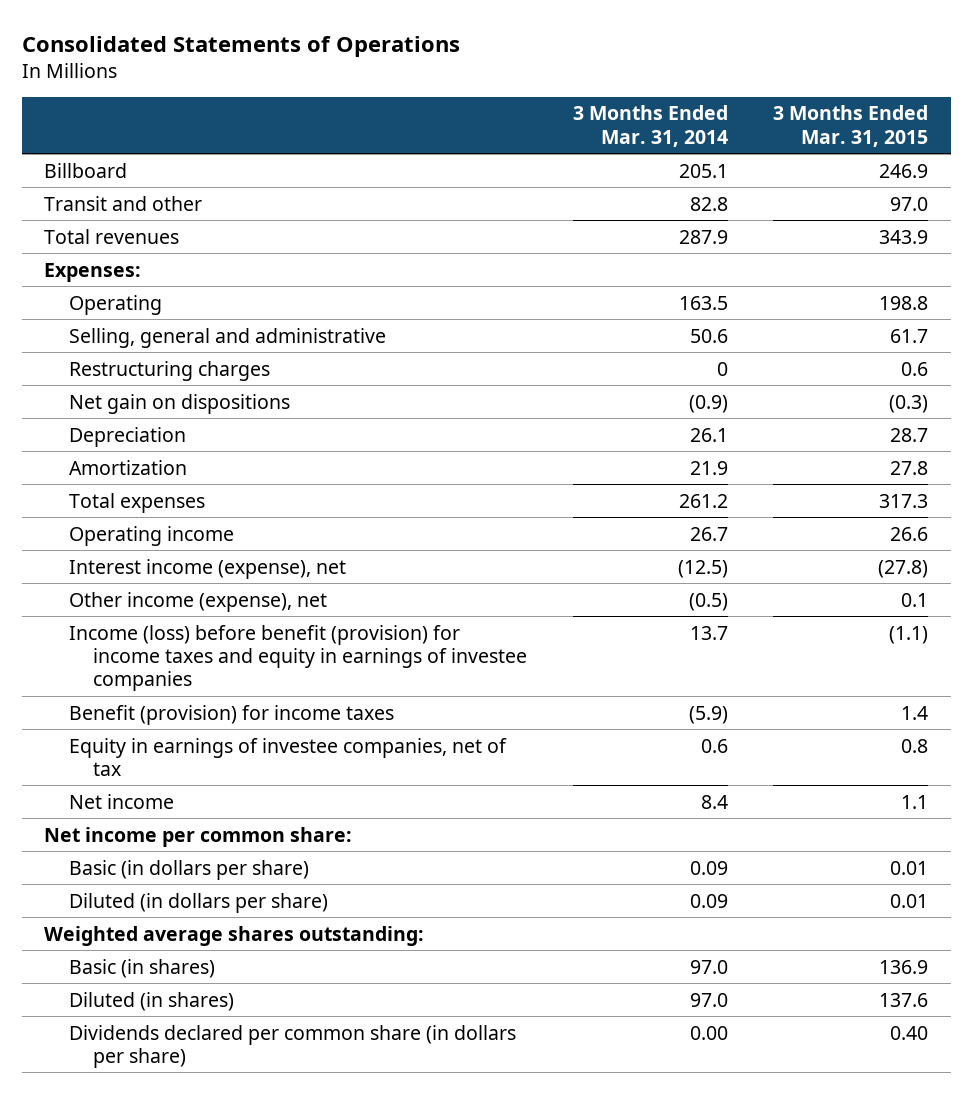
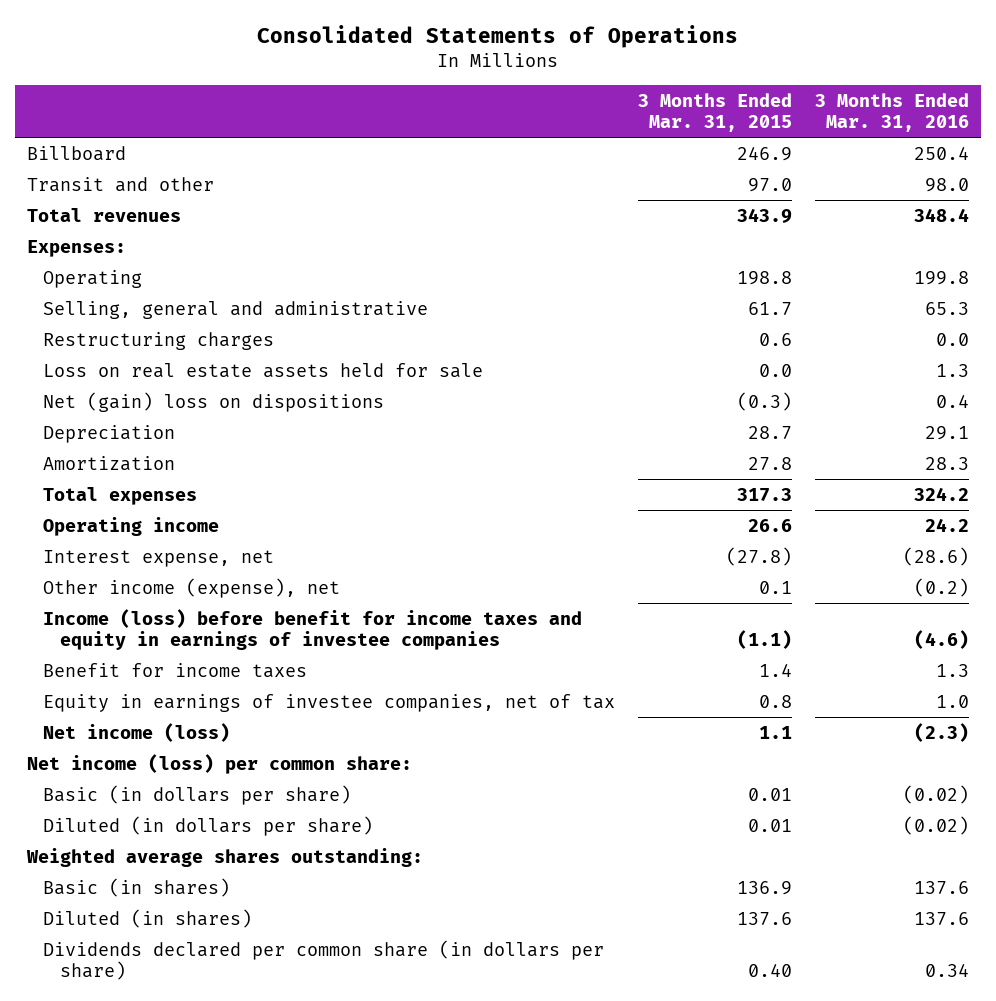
[572,105,728,147] 3 Months Ended Mar. 31, 2014 -> none
none -> [815,92,970,132] 3 Months Ended Mar. 31, 2016
none -> [43,362,484,378] Loss on real estate assets held for sale
[68,393,290,414] Net gain on dispositions -> [43,391,385,412] Net (gain) loss on dispositions
[68,558,346,579] Interest income (expense), net -> [43,549,275,567] Interest expense, net
[68,624,528,691] Income (loss) before benefit (provision) for income taxes and equity in earnings of investee companies -> [43,608,583,650] Income (loss) before benefit for income taxes and equity in earnings of investee companies
[68,704,394,725] Benefit (provision) for income taxes -> [43,662,308,678] Benefit for income taxes
[68,793,174,809] Net income -> [43,722,231,742] Net income (loss)
[44,826,353,847] Net income per common share: -> [26,753,412,774] Net income (loss) per common share:

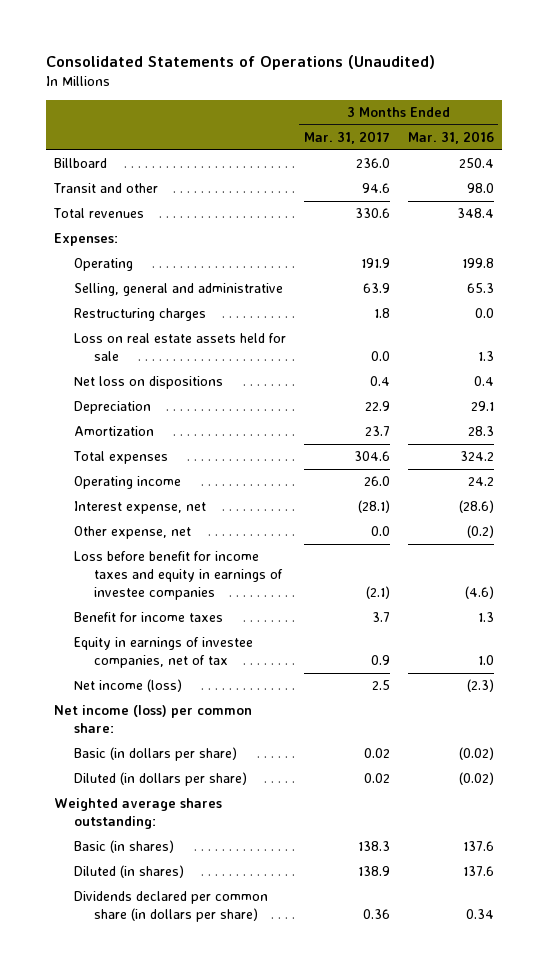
[256,24,738,48] Consolidated Statements of Operations -> [45,55,435,71] Consolidated Statements of Operations (Unaudited)
[638,92,793,132] 3 Months Ended Mar. 31, 2015 -> none
none -> [303,130,390,144] Mar. 31, 2017
[43,391,385,412] Net (gain) loss on dispositions -> [74,376,224,390] Net loss on dispositions
[43,577,341,598] Other income (expense), net -> [74,526,192,540] Other expense, net
[43,608,583,650] Income (loss) before benefit for income taxes and equity in earnings of investee companies -> [74,551,283,601] Loss before benefit for income taxes and equity in earnings of investee companies

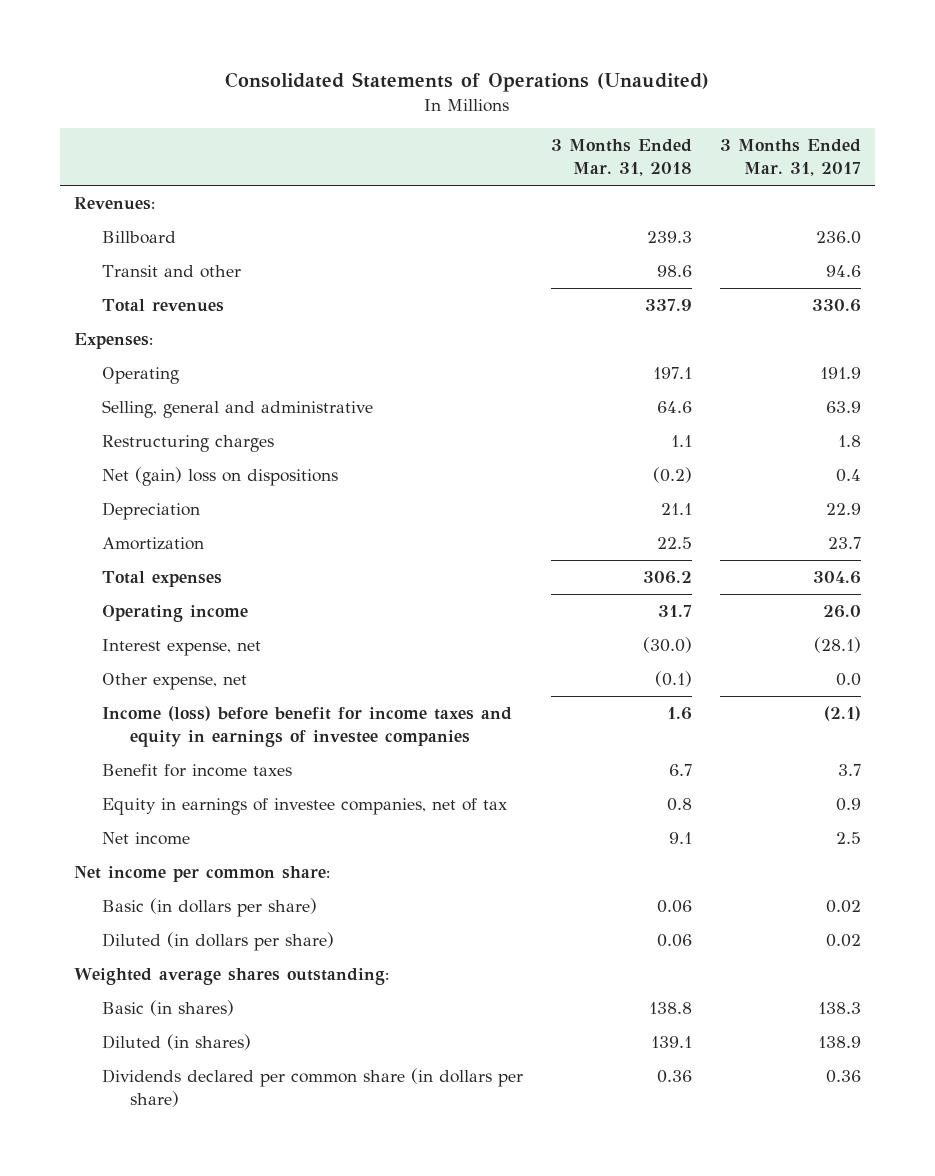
[407,130,494,144] Mar. 31, 2016 -> none
none -> [550,139,692,176] 3 Months Ended Mar. 31, 2018
none -> [73,197,155,211] Revenues:
[74,333,287,362] Loss on real estate assets held for sale -> none
[74,376,224,390] Net loss on dispositions -> [101,467,338,487] Net (gain) loss on dispositions
[74,551,283,601] Loss before benefit for income taxes and equity in earnings of investee companies -> [101,706,512,747] Income (loss) before benefit for income taxes and equity in earnings of investee companies
[74,679,183,693] Net income (loss) -> [101,832,190,846] Net income
[54,705,253,734] Net income (loss) per common share: -> [73,866,330,883] Net income per common share:

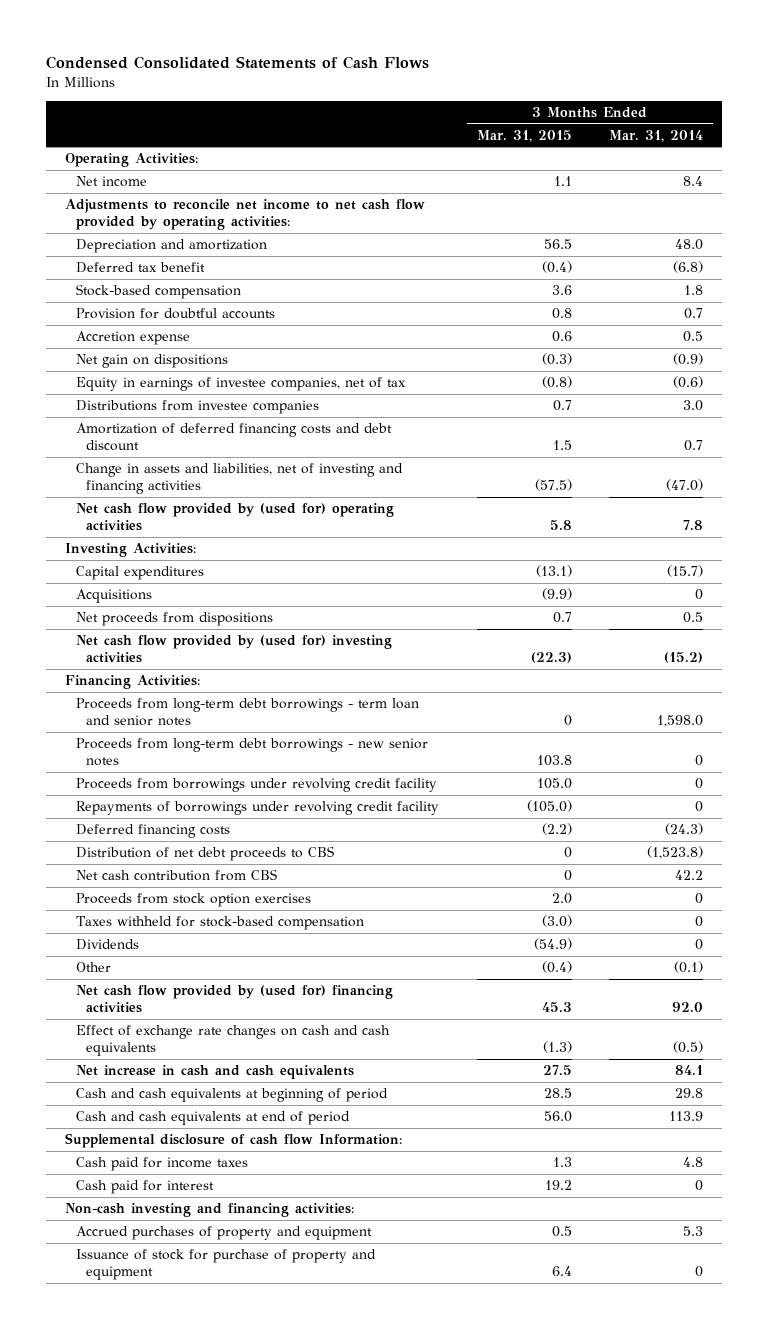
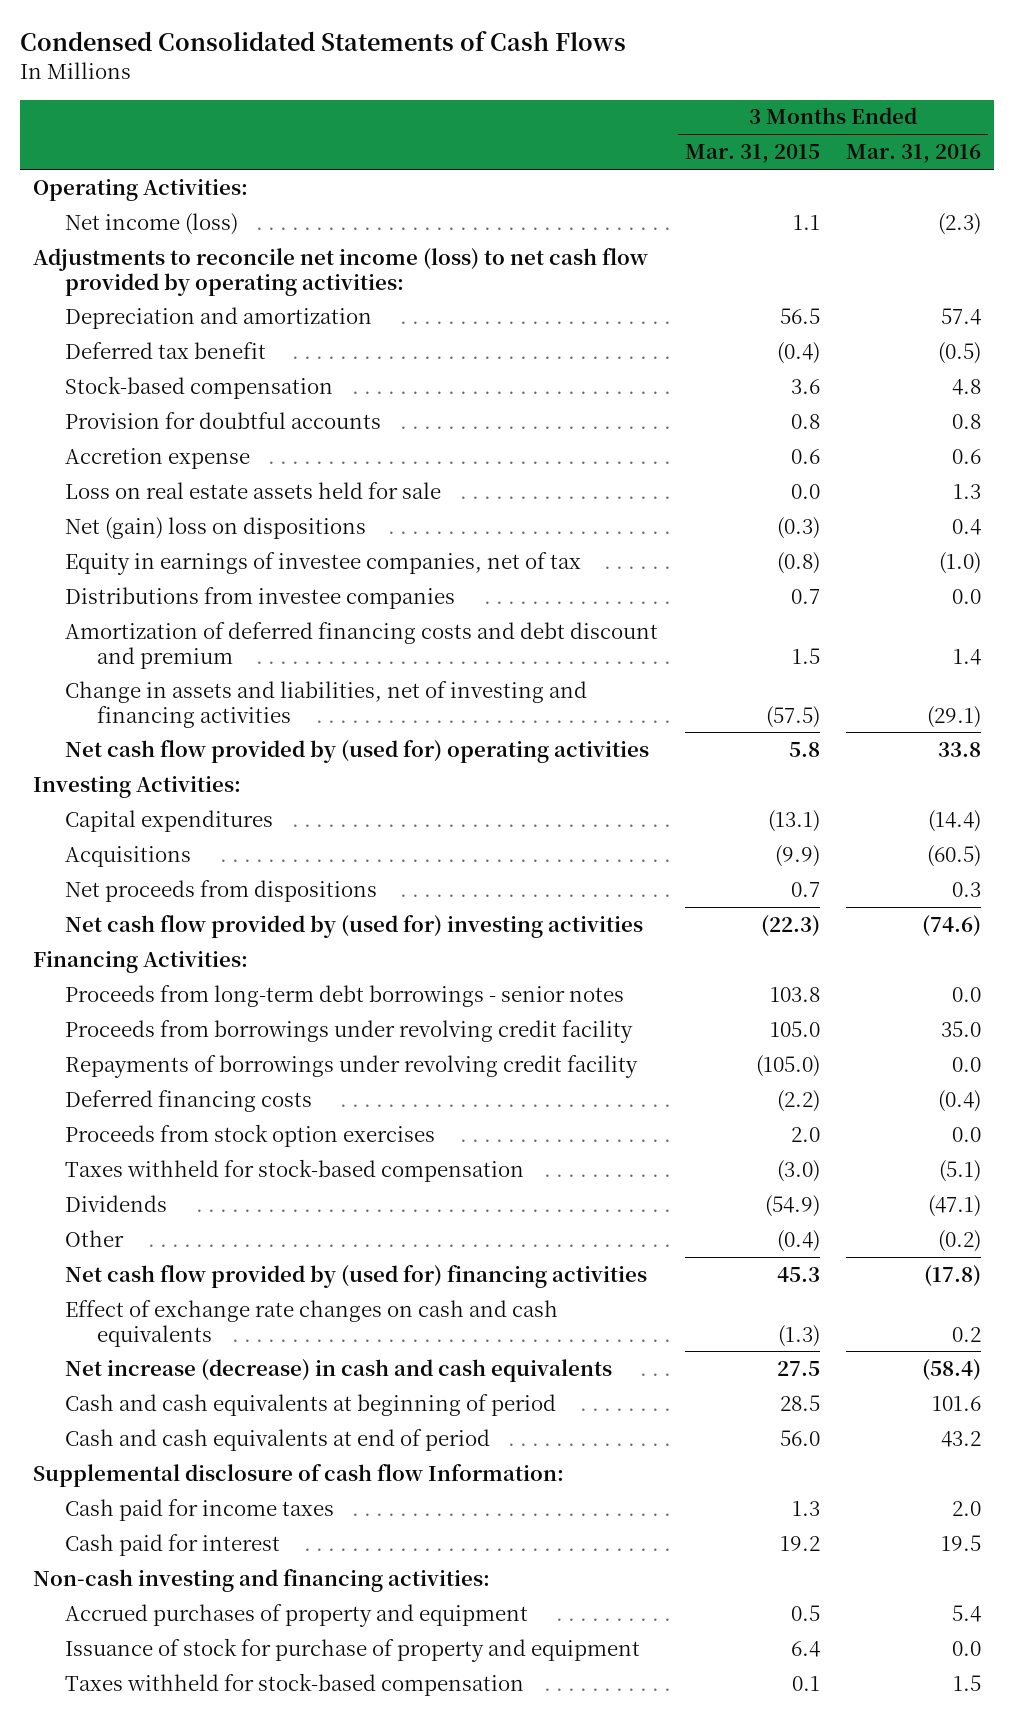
[609,129,704,142] Mar. 31, 2014 -> none
none -> [845,144,981,164] Mar. 31, 2016
[75,176,147,188] Net income -> [65,212,239,235] Net income (loss)
[65,199,426,231] Adjustments to reconcile net income to net cash flow provided by operating activities: -> [32,247,648,296] Adjustments to reconcile net income (loss) to net cash flow provided by operating activities:
none -> [65,481,442,499] Loss on real estate assets held for sale
[75,354,228,369] Net gain on dispositions -> [65,516,367,539] Net (gain) loss on dispositions
[75,423,392,452] Amortization of deferred financing costs and debt discount -> [65,621,659,669] Amortization of deferred financing costs and debt discount and premium
[75,698,419,727] Proceeds from long-term debt borrowings - term loan and senior notes -> none
[75,738,428,767] Proceeds from long-term debt borrowings - new senior notes -> [65,984,625,1007] Proceeds from long-term debt borrowings - senior notes
[75,846,334,862] Distribution of net debt proceeds to CBS -> none
[75,869,277,882] Net cash contribution from CBS -> none
[75,1065,354,1080] Net increase in cash and cash equivalents -> [65,1358,613,1382] Net increase (decrease) in cash and cash equivalents
none -> [65,1672,525,1696] Taxes withheld for stock-based compensation

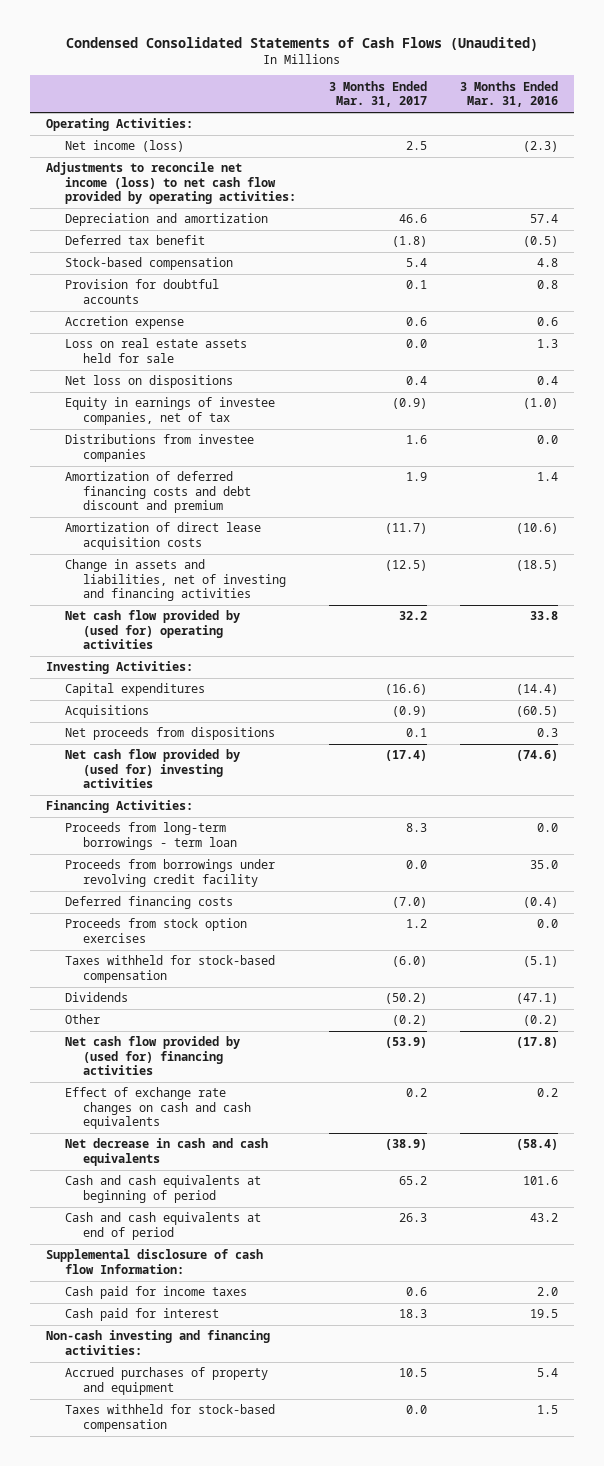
[19,31,626,52] Condensed Consolidated Statements of Cash Flows -> [65,36,538,51] Condensed Consolidated Statements of Cash Flows (Unaudited)
[684,144,820,164] Mar. 31, 2015 -> none
none -> [328,80,427,108] 3 Months Ended Mar. 31, 2017
[65,516,367,539] Net (gain) loss on dispositions -> [64,375,233,389] Net loss on dispositions
none -> [64,522,261,550] Amortization of direct lease acquisition costs
[926,705,981,728] (29.1) -> [515,560,558,572] (18.5)
[65,984,625,1007] Proceeds from long-term debt borrowings - senior notes -> [64,822,238,850] Proceeds from long-term borrowings - term loan
[65,1054,639,1078] Repayments of borrowings under revolving credit facility -> none
[65,1358,613,1382] Net increase (decrease) in cash and cash equivalents -> [64,1138,268,1166] Net decrease in cash and cash equivalents
[65,1637,641,1662] Issuance of stock for purchase of property and equipment -> none

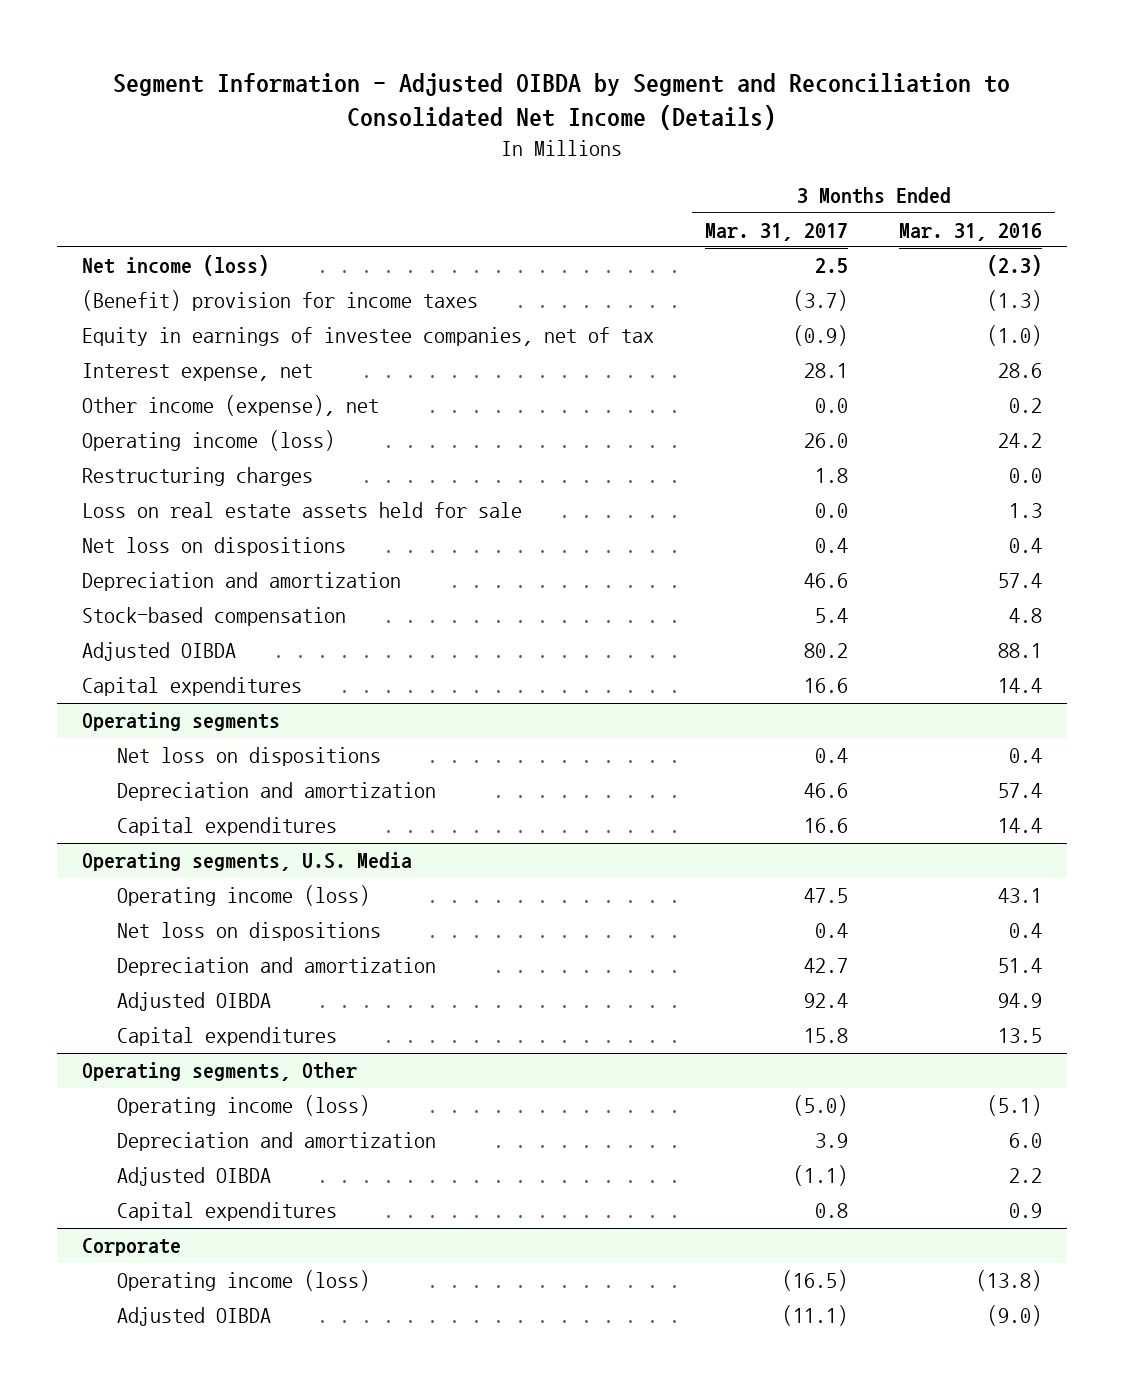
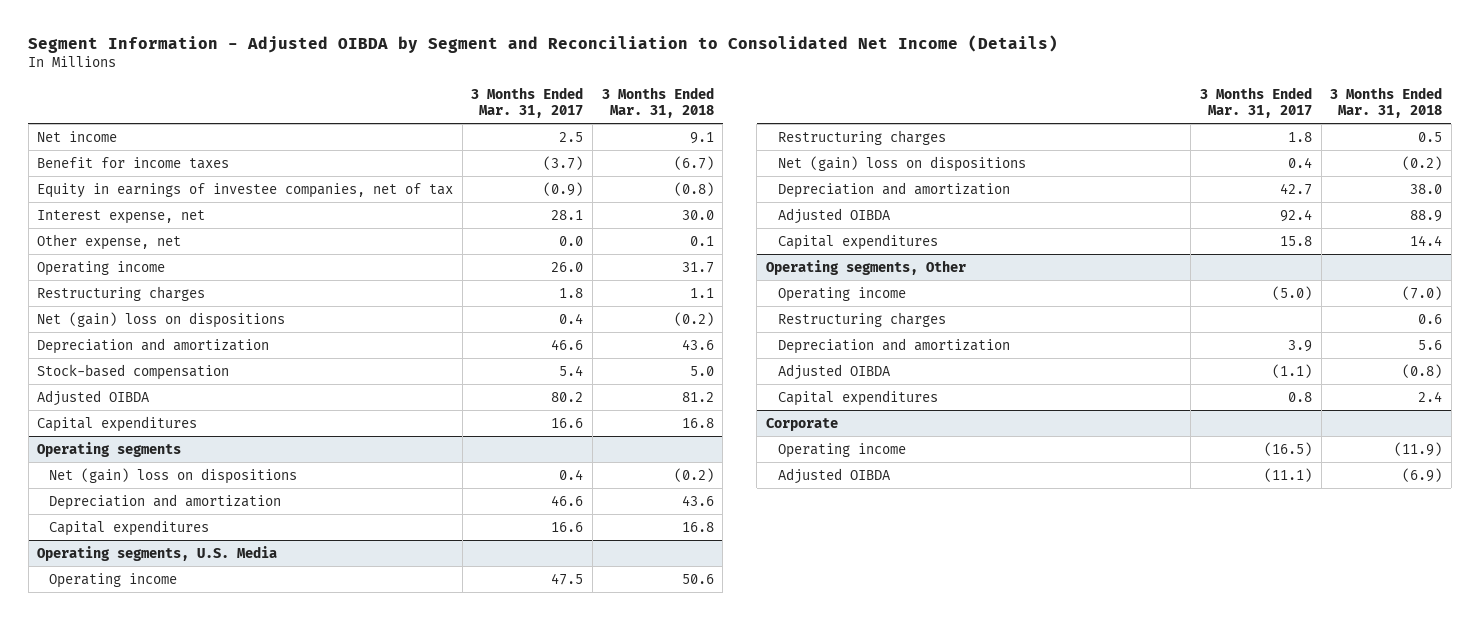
[899,222,1043,241] Mar. 31, 2016 -> none
none -> [601,86,714,118] 3 Months Ended Mar. 31, 2018
[82,255,270,277] Net income (loss) -> [37,130,118,142] Net income
[82,290,479,312] (Benefit) provision for income taxes -> [37,156,230,169] Benefit for income taxes
[82,395,380,417] Other income (expense), net -> [37,233,182,250] Other expense, net
[82,430,336,452] Operating income (loss) -> [37,260,166,276] Operating income
[82,502,523,519] Loss on real estate assets held for sale -> none
[82,537,347,557] Net loss on dispositions -> [37,311,286,328] Net (gain) loss on dispositions
[116,747,381,767] Net loss on dispositions -> [48,467,297,484] Net (gain) loss on dispositions
[116,885,370,907] Operating income (loss) -> [48,572,177,588] Operating income
none -> [777,129,946,145] Restructuring charges
[116,922,381,942] Net loss on dispositions -> [777,155,1026,172] Net (gain) loss on dispositions
[116,1095,370,1117] Operating income (loss) -> [777,286,906,302] Operating income
none -> [777,311,946,327] Restructuring charges
[116,1270,370,1292] Operating income (loss) -> [777,442,906,458] Operating income

